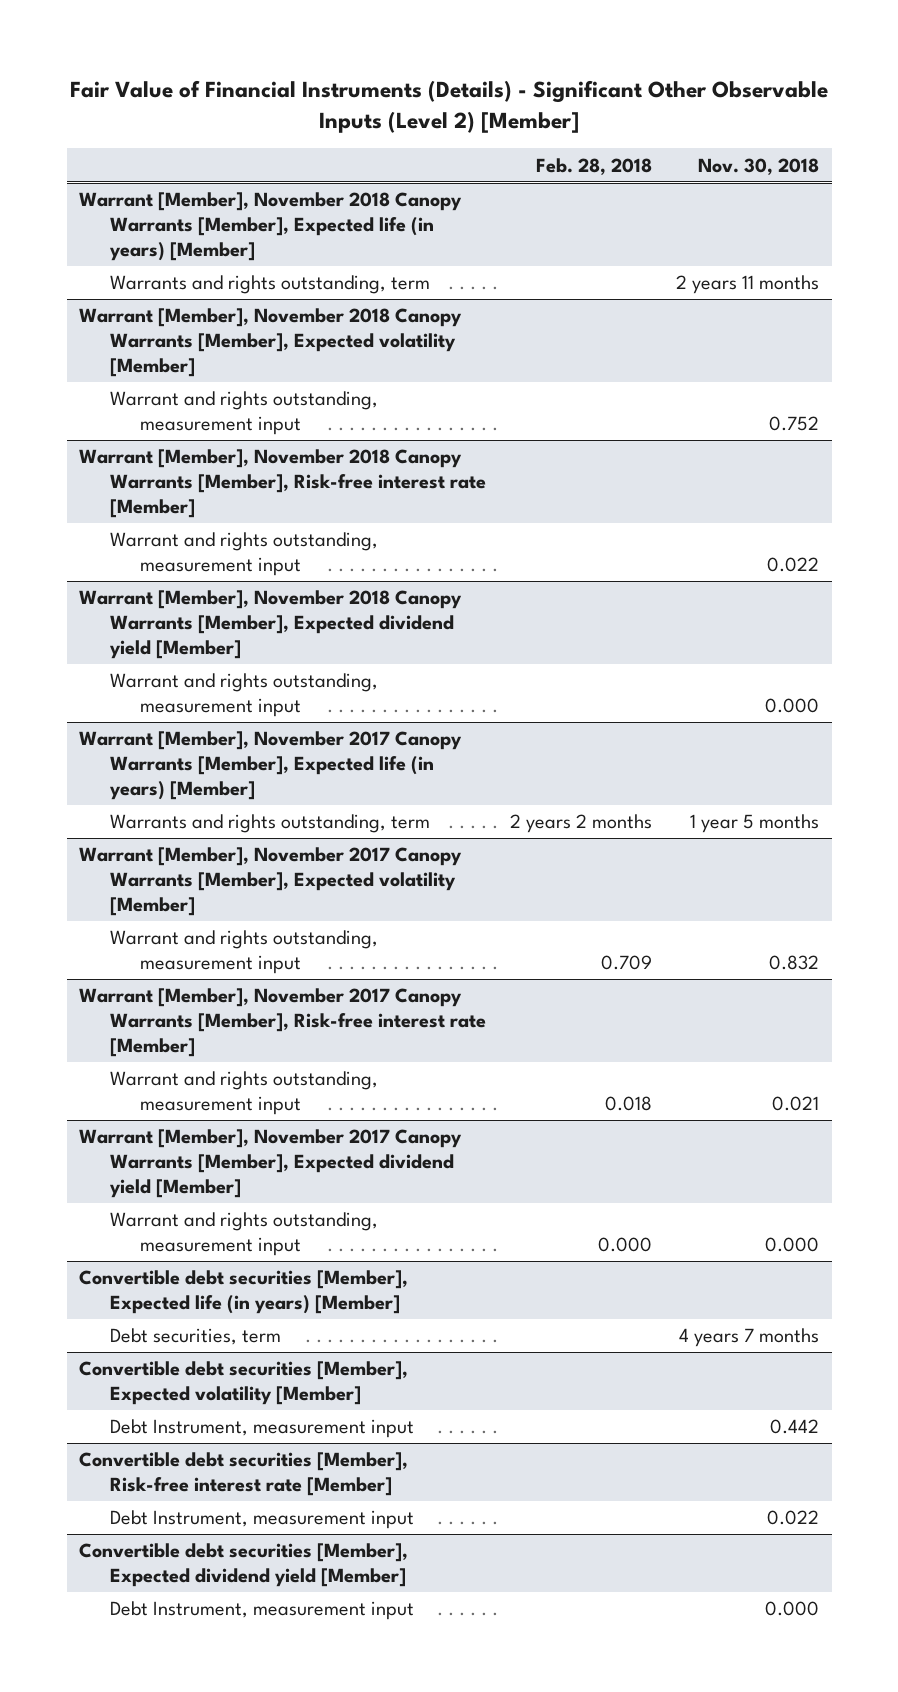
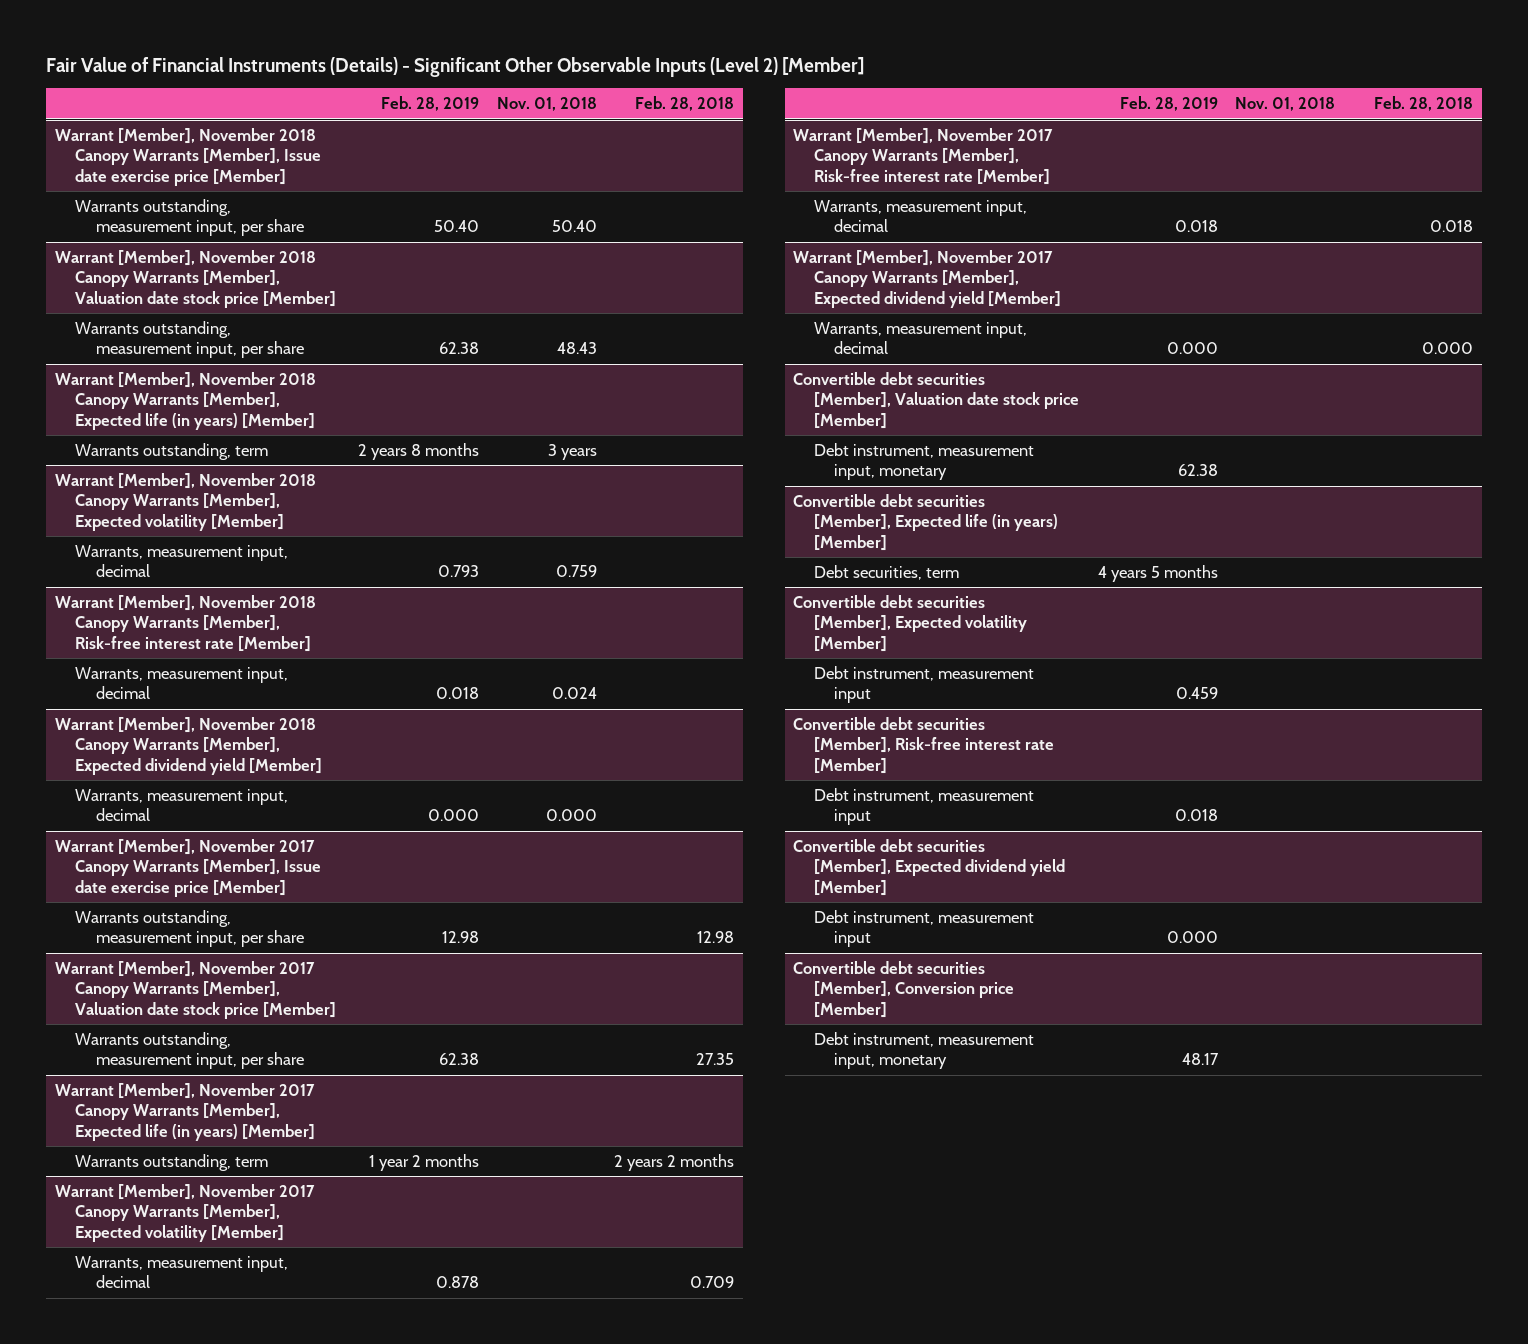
[698,157,820,175] Nov. 30, 2018 -> none
none -> [380,96,479,112] Feb. 28, 2019
none -> [496,97,597,112] Nov. 01, 2018
none -> [54,128,322,186] Warrant [Member], November 2018 Canopy Warrants [Member], Issue date exercise price [Member]
none -> [75,199,304,237] Warrants outstanding, measurement input, per share
none -> [54,250,337,308] Warrant [Member], November 2018 Canopy Warrants [Member], Valuation date stock price [Member]
none -> [75,321,304,359] Warrants outstanding, measurement input, per share
[109,275,430,295] Warrants and rights outstanding, term -> [75,443,269,461] Warrants outstanding, term
[109,391,378,436] Warrant and rights outstanding, measurement input -> [75,545,289,578] Warrants, measurement input, decimal
[109,532,378,577] Warrant and rights outstanding, measurement input -> [75,667,289,700] Warrants, measurement input, decimal
[109,673,378,718] Warrant and rights outstanding, measurement input -> [75,789,289,822] Warrants, measurement input, decimal
none -> [54,839,322,897] Warrant [Member], November 2017 Canopy Warrants [Member], Issue date exercise price [Member]
none -> [75,910,304,948] Warrants outstanding, measurement input, per share
none -> [54,961,337,1019] Warrant [Member], November 2017 Canopy Warrants [Member], Valuation date stock price [Member]
none -> [75,1032,304,1070] Warrants outstanding, measurement input, per share
[109,814,430,834] Warrants and rights outstanding, term -> [75,1154,269,1172] Warrants outstanding, term
[109,930,378,975] Warrant and rights outstanding, measurement input -> [75,1256,289,1289] Warrants, measurement input, decimal
[109,1071,378,1116] Warrant and rights outstanding, measurement input -> [813,200,1027,233] Warrants, measurement input, decimal
[109,1212,378,1257] Warrant and rights outstanding, measurement input -> [813,322,1027,355] Warrants, measurement input, decimal
none -> [793,372,1079,429] Convertible debt securities [Member], Valuation date stock price [Member]
none -> [813,443,1034,481] Debt instrument, measurement input, monetary
[109,1419,414,1439] Debt Instrument, measurement input -> [813,666,1034,704] Debt instrument, measurement input
[109,1510,414,1530] Debt Instrument, measurement input -> [813,788,1034,826] Debt instrument, measurement input
[109,1601,414,1621] Debt Instrument, measurement input -> [813,910,1034,948] Debt instrument, measurement input
none -> [793,961,1014,1018] Convertible debt securities [Member], Conversion price [Member]
none -> [813,1032,1034,1070] Debt instrument, measurement input, monetary

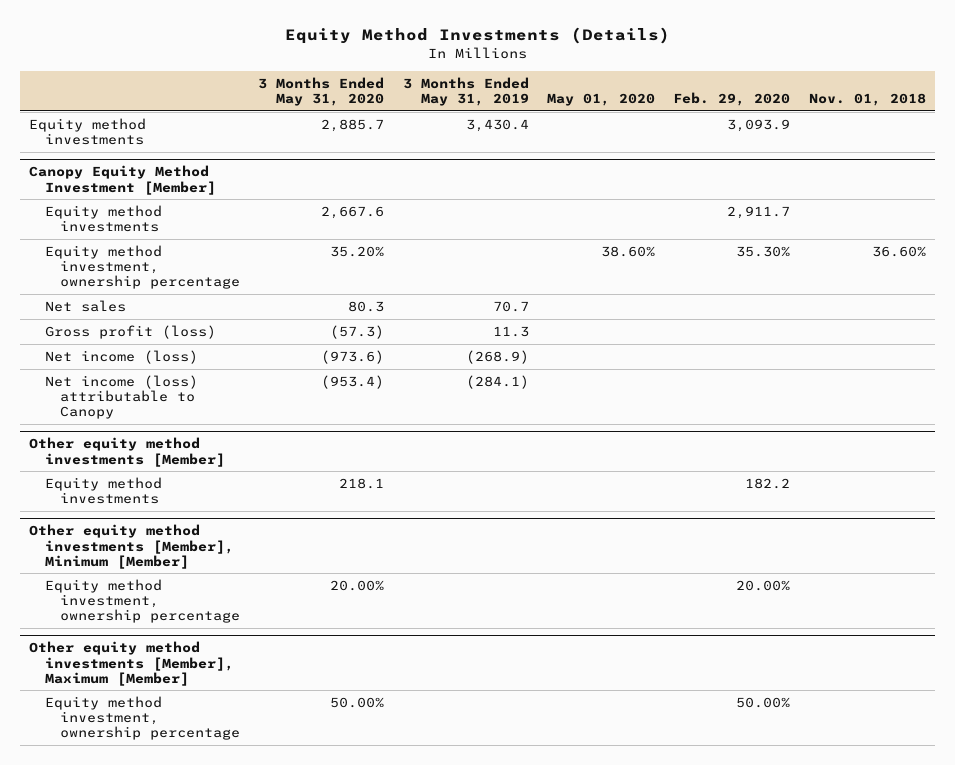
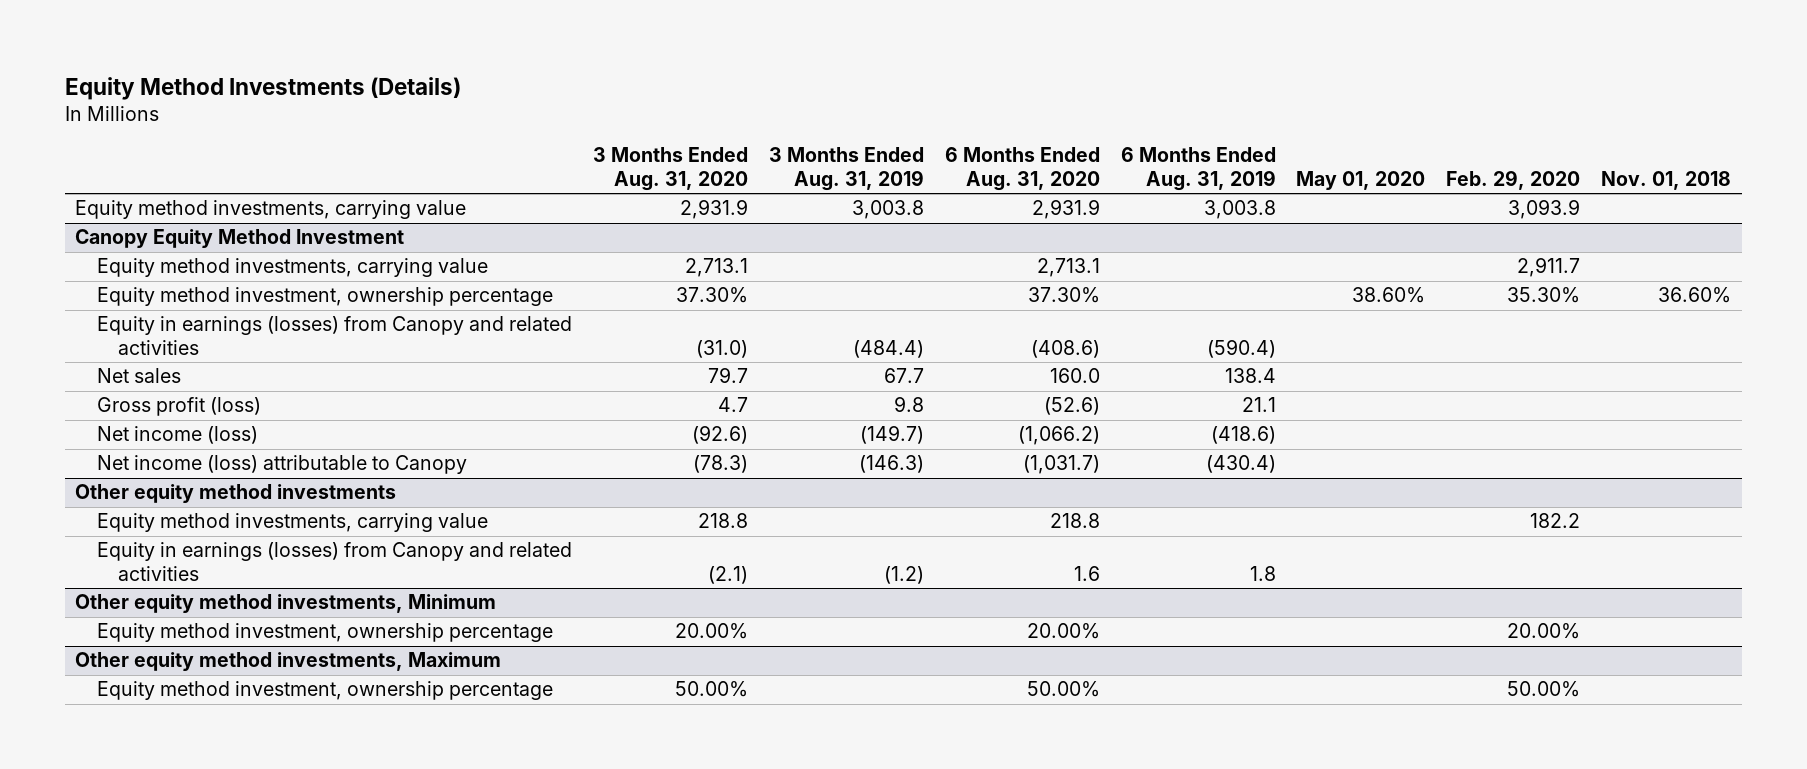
[258,76,385,106] 3 Months Ended May 31, 2020 -> none
[402,76,529,106] 3 Months Ended May 31, 2019 -> none
none -> [592,147,748,191] 3 Months Ended Aug. 31, 2020
none -> [768,147,924,191] 3 Months Ended Aug. 31, 2019
none -> [944,147,1100,191] 6 Months Ended Aug. 31, 2020
none -> [1120,147,1276,191] 6 Months Ended Aug. 31, 2019
[29,117,147,146] Equity method investments -> [75,200,467,220] Equity method investments, carrying value
[29,165,216,195] Canopy Equity Method Investment [Member] -> [75,229,405,249] Canopy Equity Method Investment
[44,204,162,233] Equity method investments -> [96,258,488,278] Equity method investments, carrying value
none -> [96,316,572,356] Equity in earnings (losses) from Canopy and related activities
[29,437,225,467] Other equity method investments [Member] -> [75,484,397,504] Other equity method investments
[44,476,162,505] Equity method investments -> [96,513,488,533] Equity method investments, carrying value
none -> [96,542,572,582] Equity in earnings (losses) from Canopy and related activities
[29,524,234,569] Other equity method investments [Member], Minimum [Member] -> [75,594,497,614] Other equity method investments, Minimum
[29,641,234,686] Other equity method investments [Member], Maximum [Member] -> [75,652,502,672] Other equity method investments, Maximum

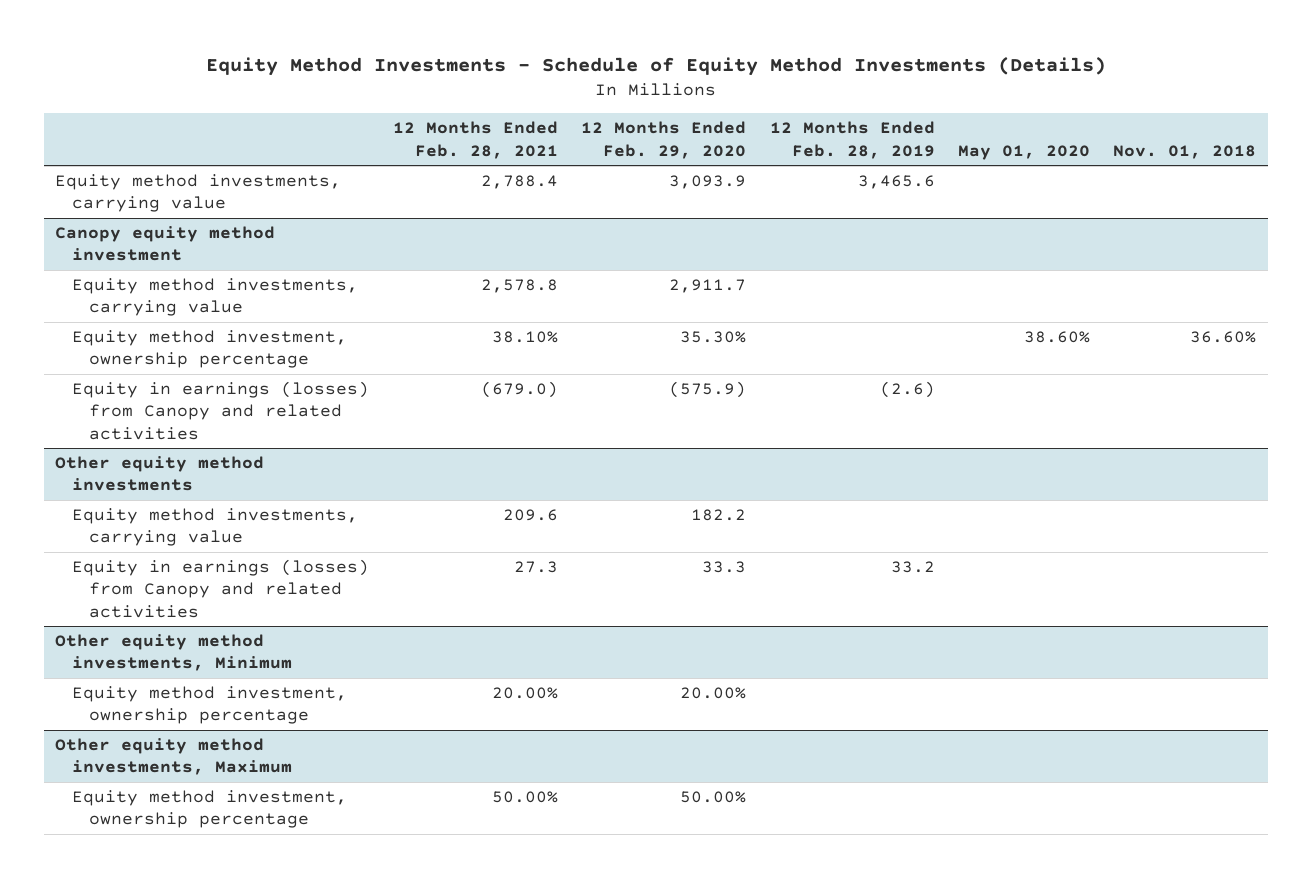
[64,77,461,101] Equity Method Investments (Details) -> [205,57,1106,77] Equity Method Investments - Schedule of Equity Method Investments (Details)
[592,147,748,191] 3 Months Ended Aug. 31, 2020 -> none
[768,147,924,191] 3 Months Ended Aug. 31, 2019 -> none
[944,147,1100,191] 6 Months Ended Aug. 31, 2020 -> none
[1120,147,1276,191] 6 Months Ended Aug. 31, 2019 -> none
[1446,169,1581,190] Feb. 29, 2020 -> none
none -> [392,121,558,159] 12 Months Ended Feb. 28, 2021
none -> [581,121,747,159] 12 Months Ended Feb. 29, 2020
none -> [769,121,935,159] 12 Months Ended Feb. 28, 2019
[75,229,405,249] Canopy Equity Method Investment -> [55,226,276,262] Canopy equity method investment
[96,368,181,384] Net sales -> none
[96,397,261,417] Gross profit (loss) -> none
[96,426,258,445] Net income (loss) -> none
[96,455,467,475] Net income (loss) attributable to Canopy -> none

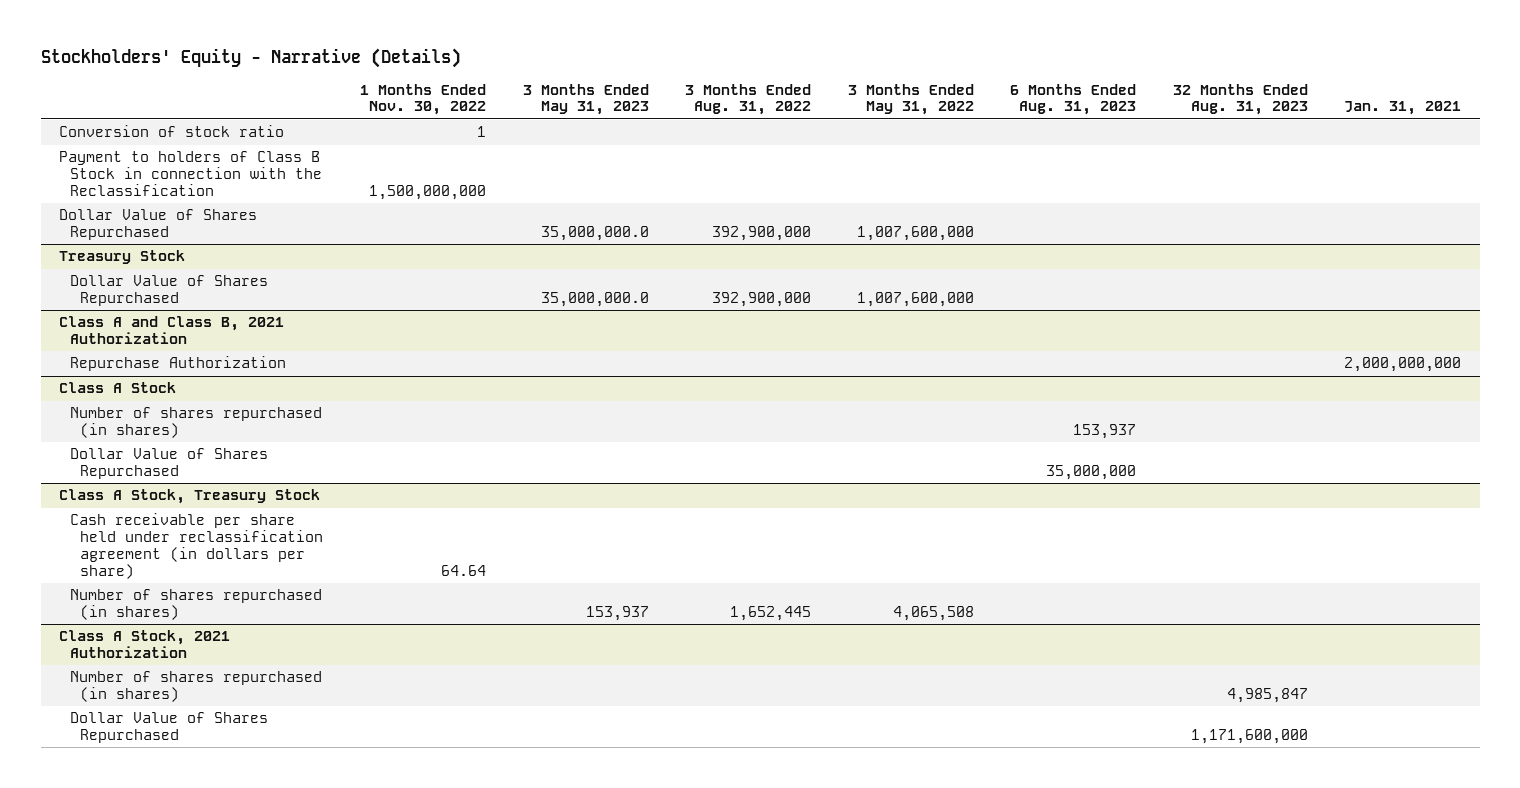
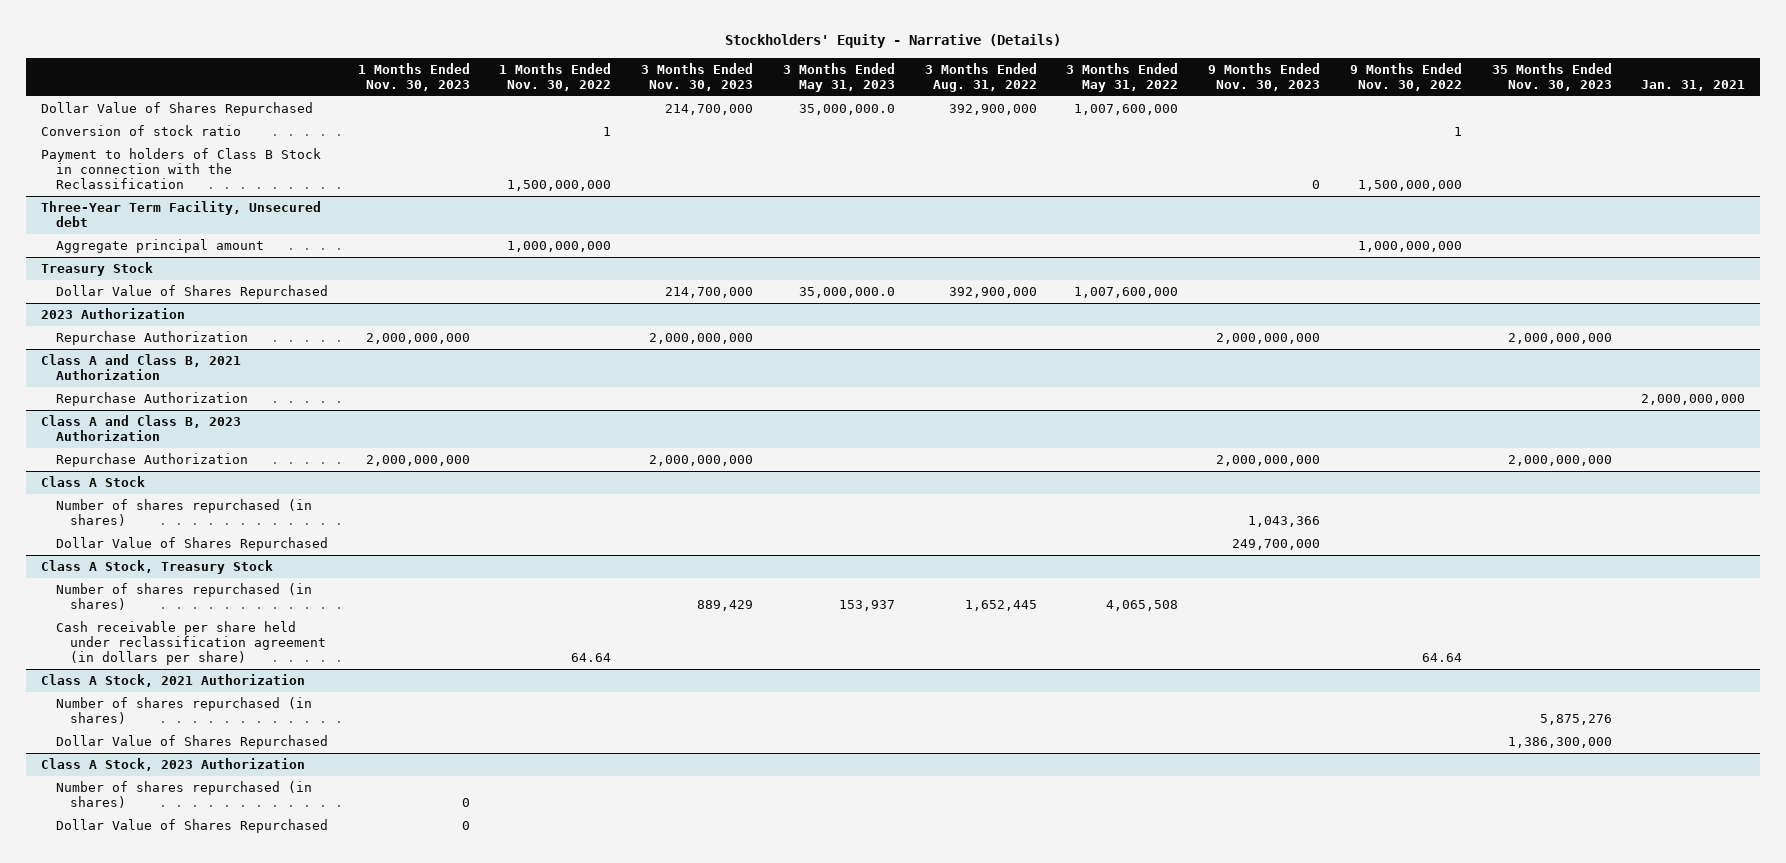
[1010,83,1137,116] 6 Months Ended Aug. 31, 2023 -> none
[1172,83,1308,116] 32 Months Ended Aug. 31, 2023 -> none
none -> [357,62,470,91] 1 Months Ended Nov. 30, 2023
none -> [641,62,754,91] 3 Months Ended Nov. 30, 2023
none -> [1208,62,1321,91] 9 Months Ended Nov. 30, 2023
none -> [1349,62,1462,91] 9 Months Ended Nov. 30, 2022
none -> [1491,62,1612,91] 35 Months Ended Nov. 30, 2023
[59,209,258,241] Dollar Value of Shares Repurchased -> [41,102,314,117] Dollar Value of Shares Repurchased
none -> [41,201,322,227] Three-Year Term Facility, Unsecured debt
none -> [55,239,264,254] Aggregate principal amount
none -> [41,308,186,320] 2023 Authorization
none -> [55,331,248,346] Repurchase Authorization
none -> [41,415,242,441] Class A and Class B, 2023 Authorization
none -> [55,453,248,468] Repurchase Authorization
[69,513,324,579] Cash receivable per share held under reclassification agreement (in dollars per share) -> [55,621,327,665] Cash receivable per share held under reclassification agreement (in dollars per share)
none -> [41,758,306,772] Class A Stock, 2023 Authorization
none -> [55,781,312,808] Number of shares repurchased (in shares)
none -> [55,819,328,834] Dollar Value of Shares Repurchased

